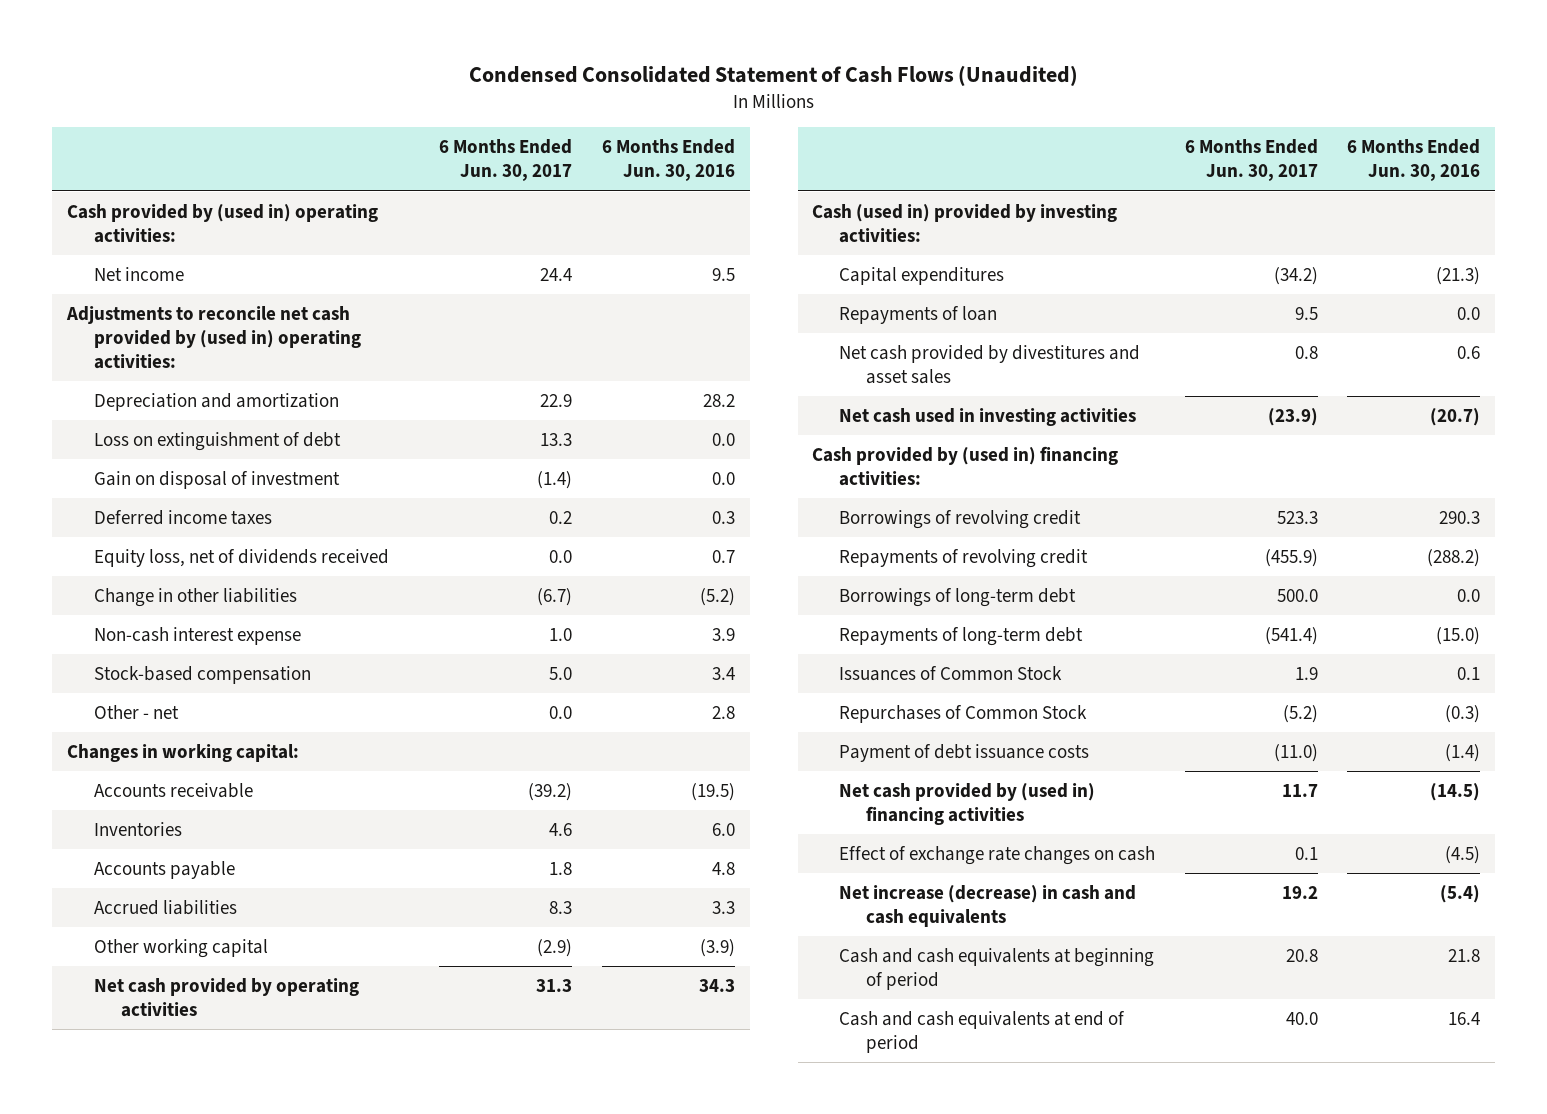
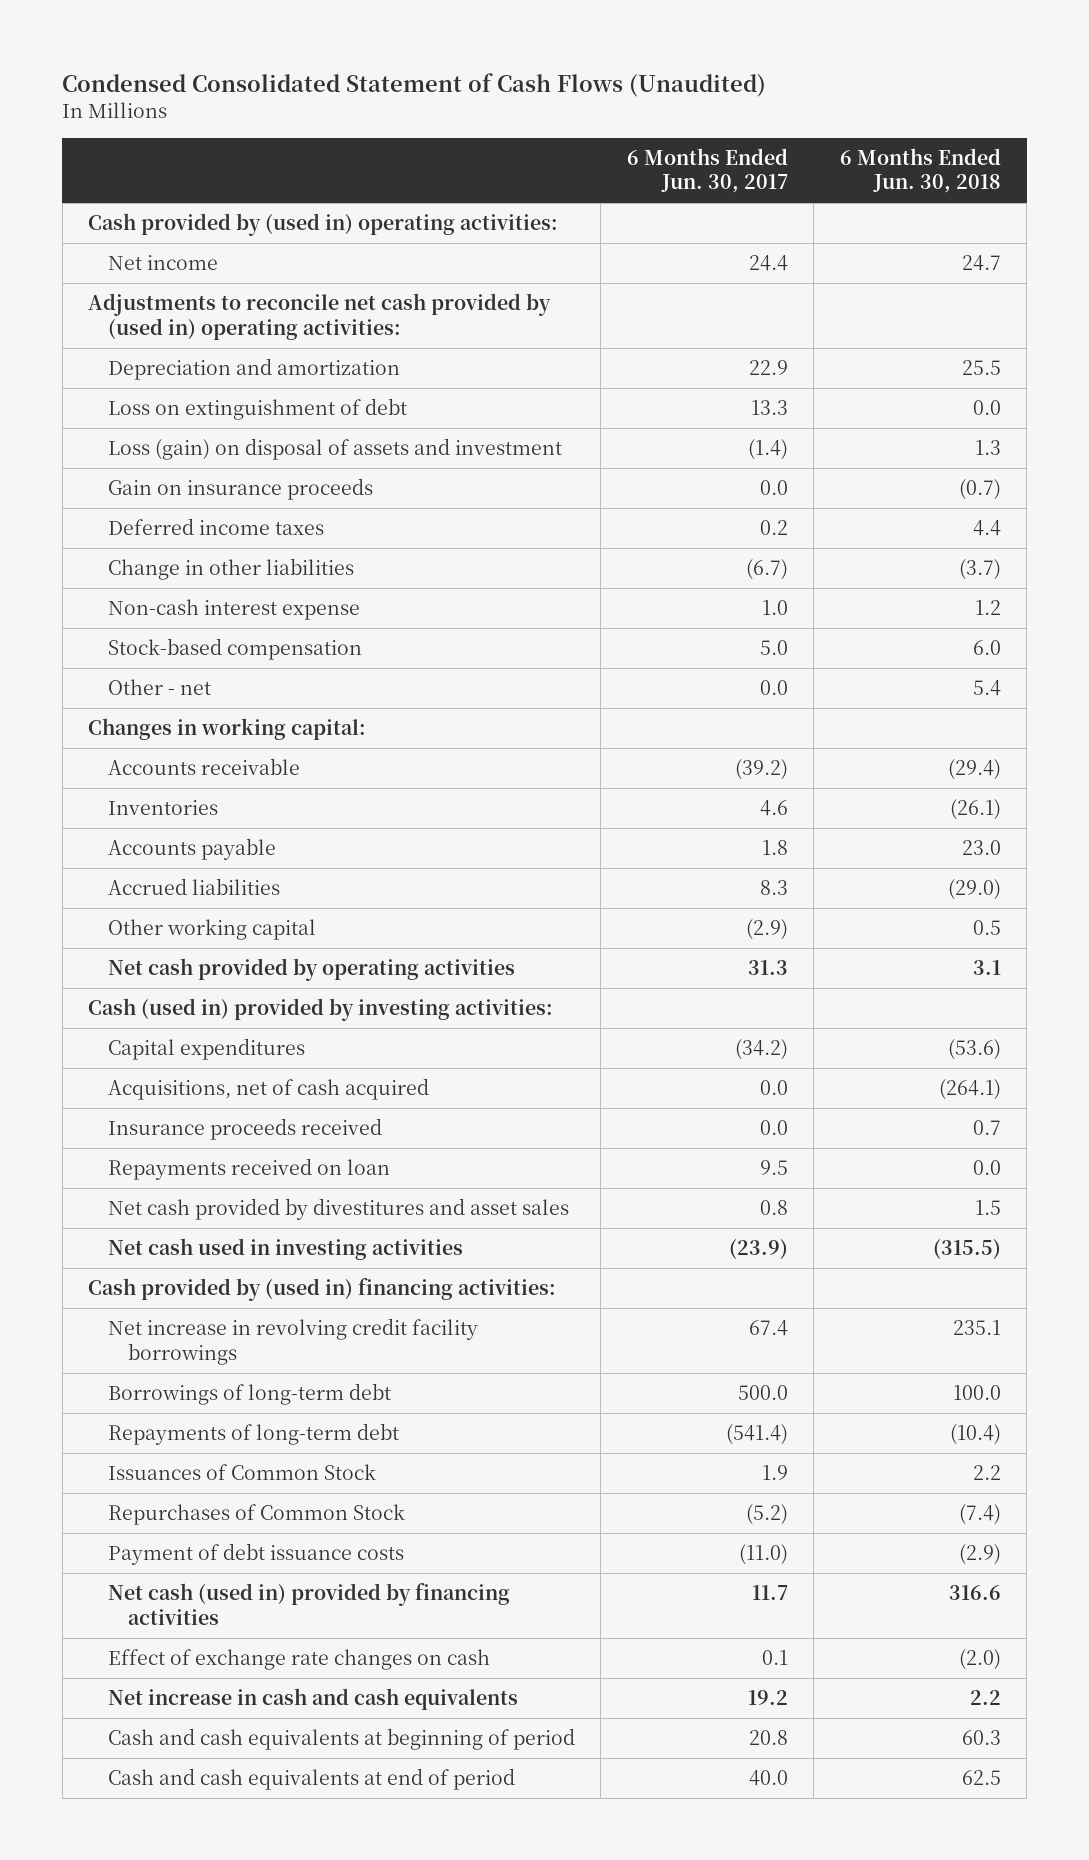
[601,139,735,182] 6 Months Ended Jun. 30, 2016 -> none
none -> [839,147,1001,194] 6 Months Ended Jun. 30, 2018
[93,470,340,489] Gain on disposal of investment -> [108,438,563,461] Loss (gain) on disposal of assets and investment
none -> [108,478,374,501] Gain on insurance proceeds
[93,548,389,567] Equity loss, net of dividends received -> none
none -> [108,1078,430,1101] Acquisitions, net of cash acquired
none -> [108,1118,383,1141] Insurance proceeds received
[839,305,998,324] Repayments of loan -> [108,1158,391,1181] Repayments received on loan
[839,509,1082,529] Borrowings of revolving credit -> none
[839,548,1089,568] Repayments of revolving credit -> none
none -> [108,1318,479,1365] Net increase in revolving credit facility borrowings
[839,782,1096,825] Net cash provided by (used in) financing activities -> [108,1583,511,1625] Net cash (used in) provided by financing activities
[839,884,1137,927] Net increase (decrease) in cash and cash equivalents -> [108,1688,519,1711] Net increase in cash and cash equivalents

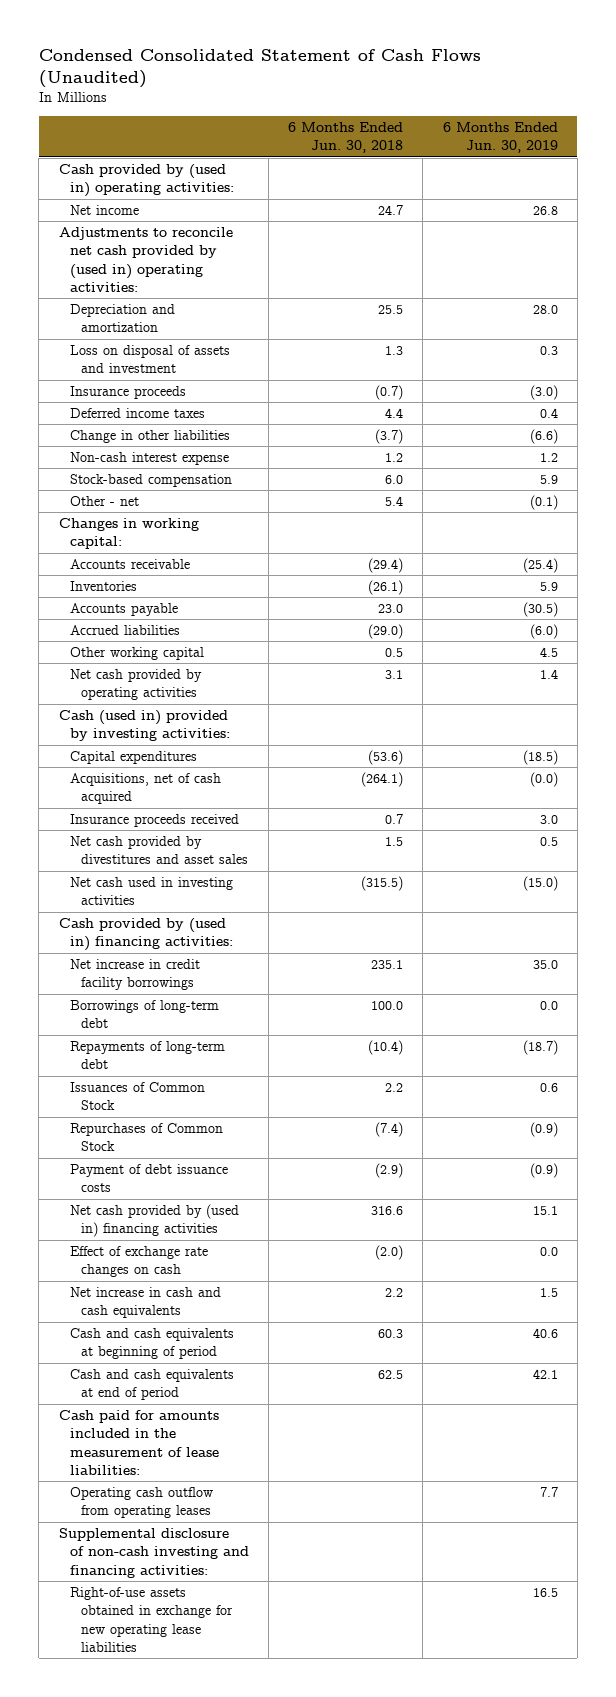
[626,147,788,194] 6 Months Ended Jun. 30, 2017 -> none
none -> [442,122,558,154] 6 Months Ended Jun. 30, 2019
[108,398,408,421] Loss on extinguishment of debt -> none
[108,438,563,461] Loss (gain) on disposal of assets and investment -> [69,345,230,374] Loss on disposal of assets and investment
[108,478,374,501] Gain on insurance proceeds -> [69,386,186,400] Insurance proceeds
[108,1158,391,1181] Repayments received on loan -> none
[108,1318,479,1365] Net increase in revolving credit facility borrowings -> [69,959,200,991] Net increase in credit facility borrowings
[108,1583,511,1625] Net cash (used in) provided by financing activities -> [69,1204,239,1238] Net cash provided by (used in) financing activities
none -> [58,1410,219,1476] Cash paid for amounts included in the measurement of lease liabilities:
none -> [69,1487,213,1519] Operating cash outflow from operating leases
none -> [58,1528,249,1578] Supplemental disclosure of non-cash investing and financing activities:
none -> [69,1587,233,1653] Right-of-use assets obtained in exchange for new operating lease liabilities

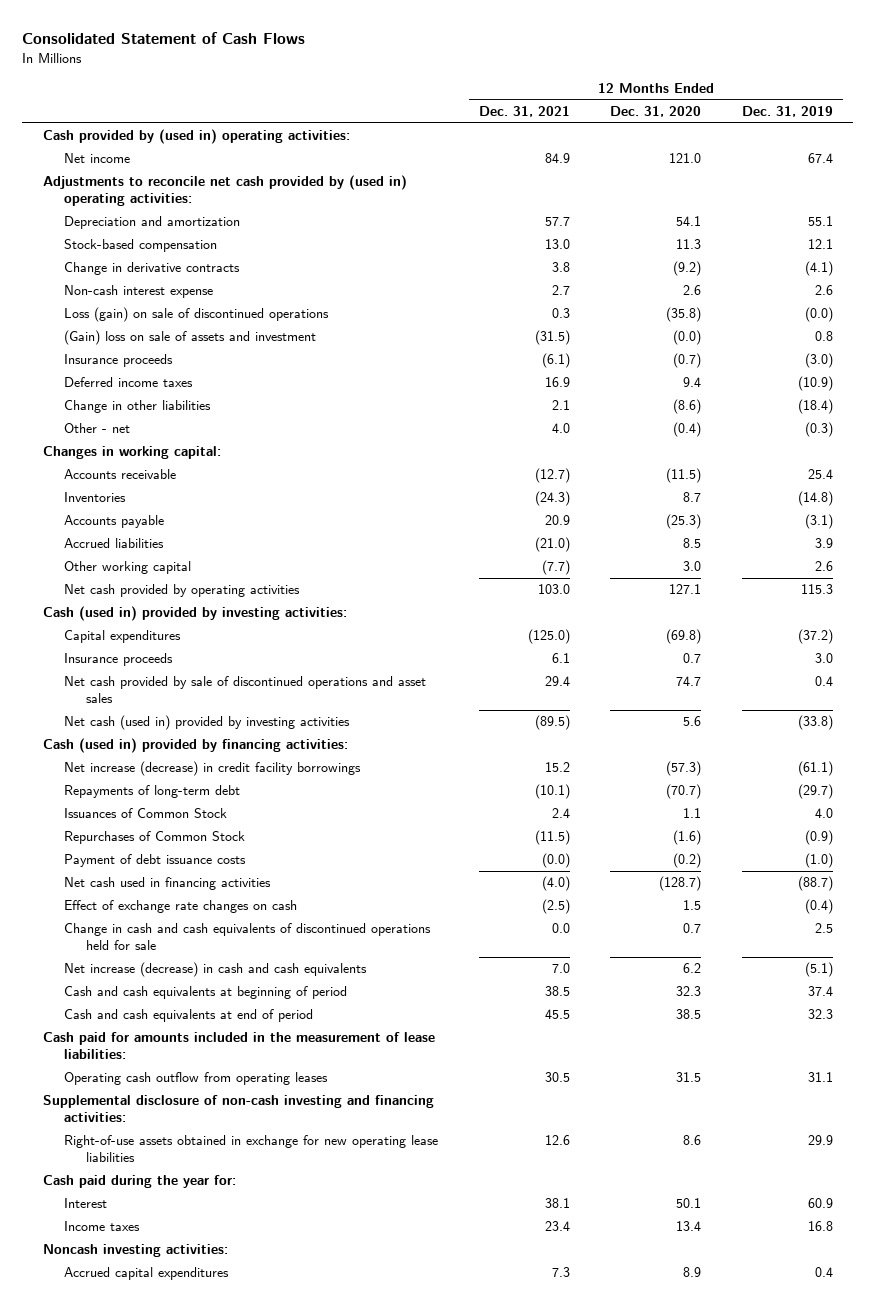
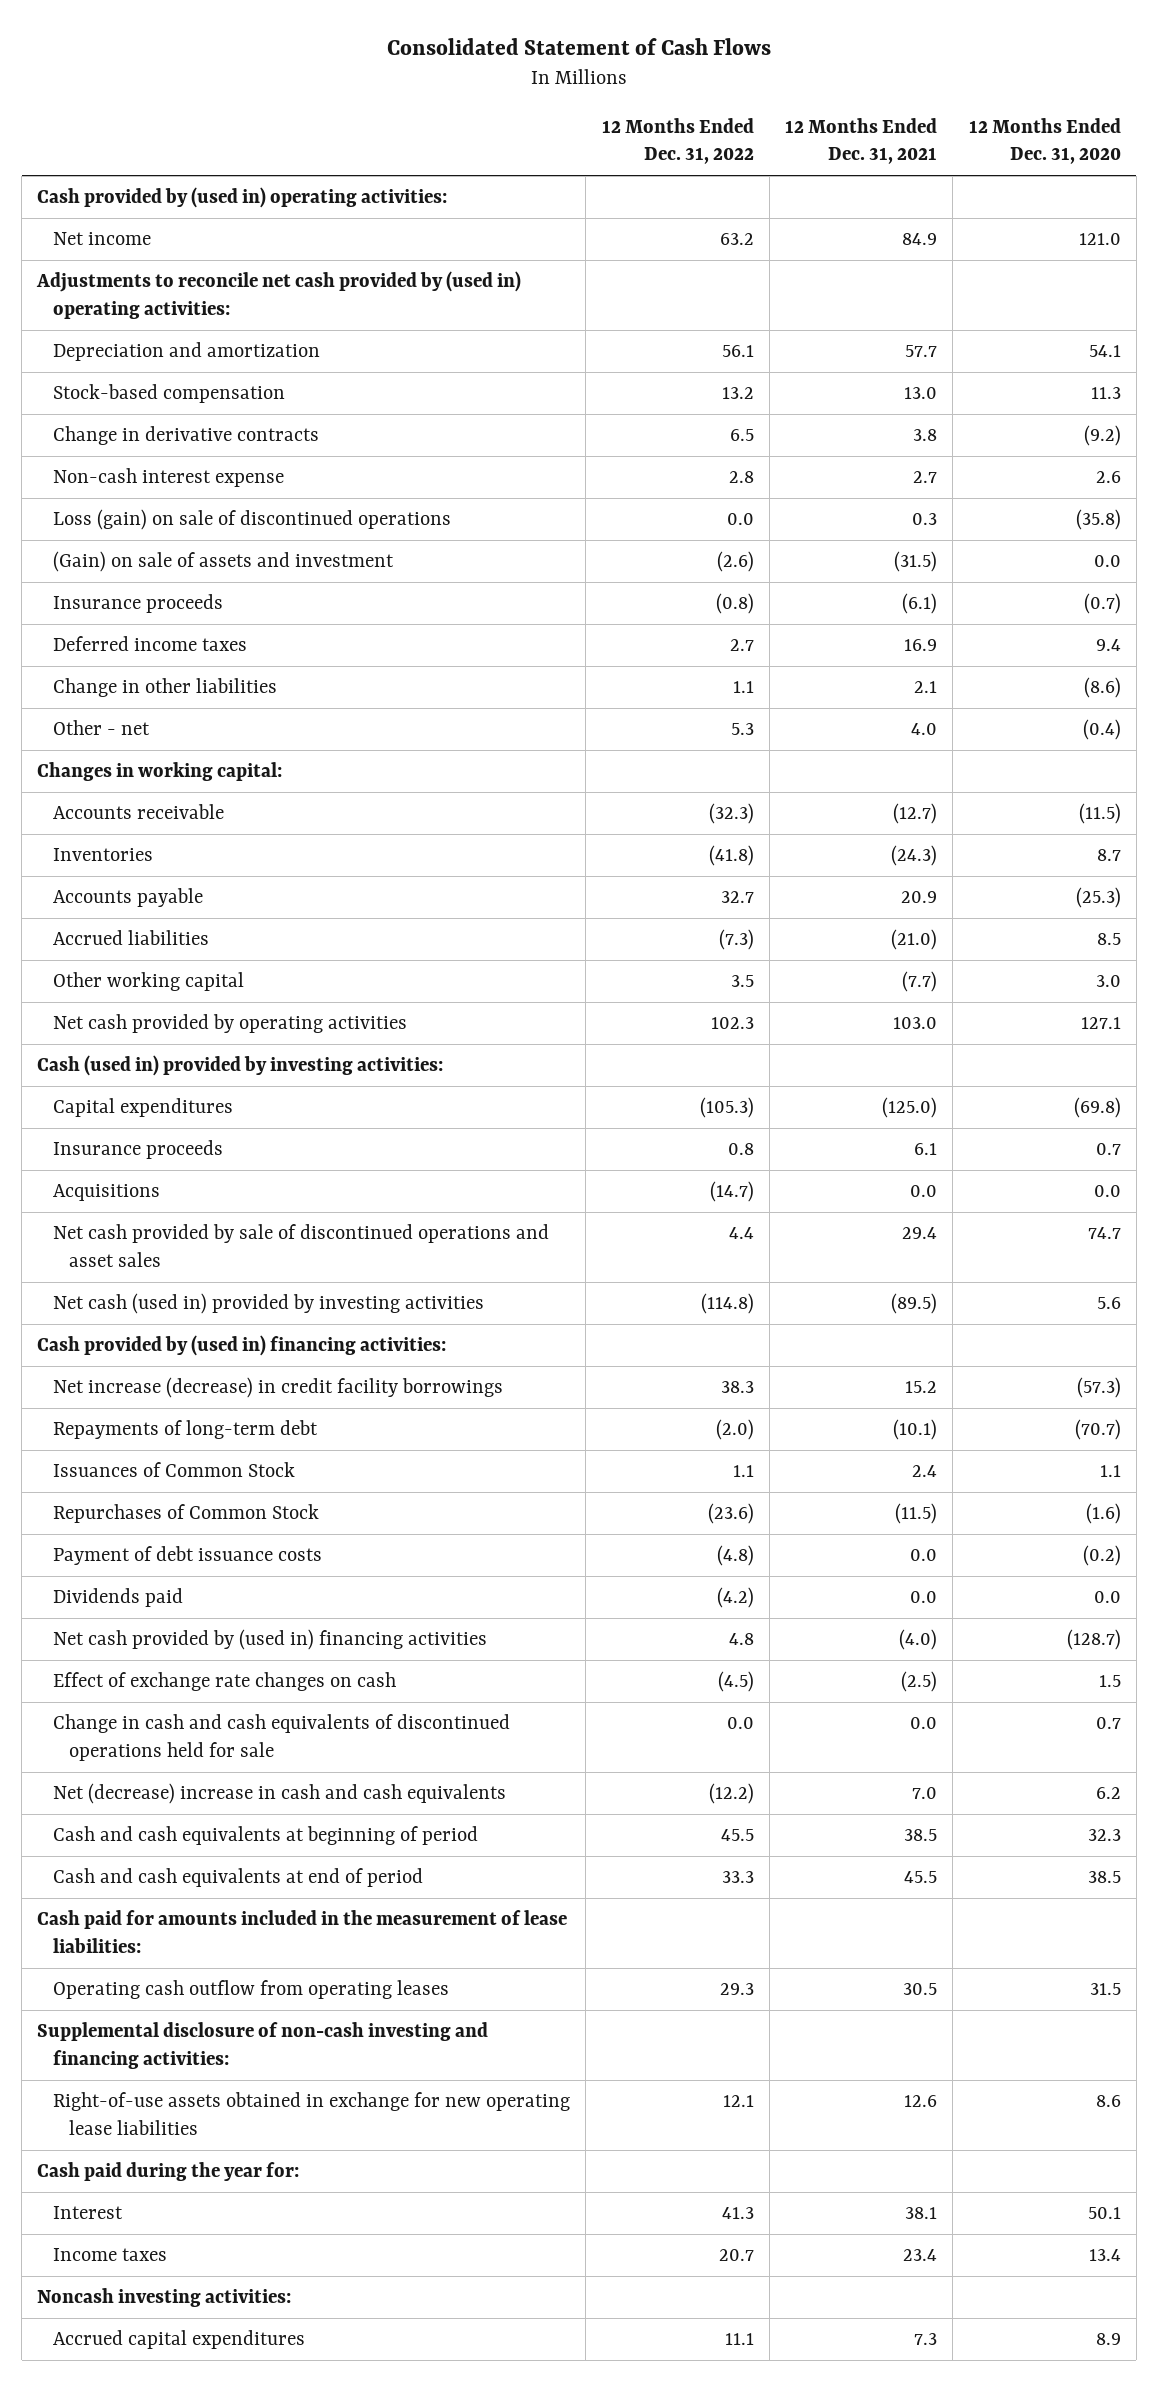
[741,106,833,118] Dec. 31, 2019 -> none
none -> [601,117,754,165] 12 Months Ended Dec. 31, 2022
[64,330,317,346] (Gain) loss on sale of assets and investment -> [53,551,395,573] (Gain) on sale of assets and investment
[673,330,702,346] (0.0) -> [1093,555,1121,568] 0.0
none -> [53,1184,161,1202] Acquisitions
[42,738,348,754] Cash (used in) provided by financing activities: -> [37,1335,447,1357] Cash provided by (used in) financing activities:
[541,853,570,869] (0.0) -> [910,1549,938,1562] 0.0
none -> [53,1588,184,1608] Dividends paid
[64,877,272,891] Net cash used in financing activities -> [53,1629,488,1651] Net cash provided by (used in) financing activities
[64,962,368,978] Net increase (decrease) in cash and cash equivalents -> [53,1783,507,1805] Net (decrease) increase in cash and cash equivalents

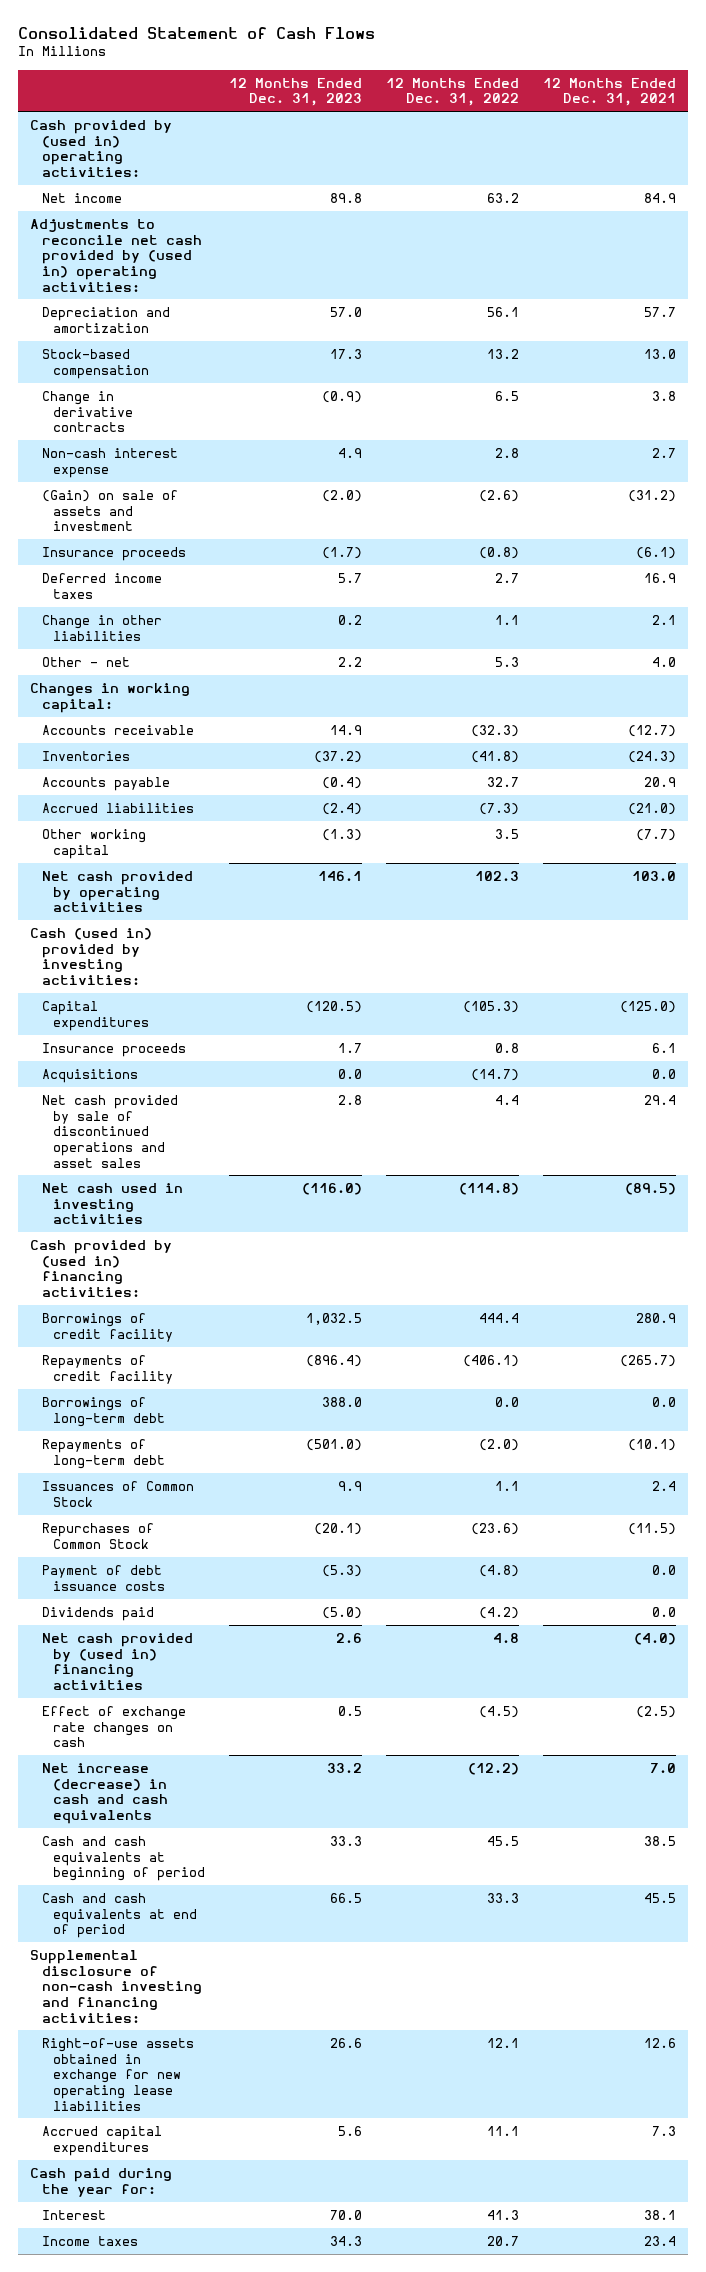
[968,117,1121,165] 12 Months Ended Dec. 31, 2020 -> none
none -> [229,77,363,107] 12 Months Ended Dec. 31, 2023
[53,509,452,531] Loss (gain) on sale of discontinued operations -> none
[894,551,938,573] (31.5) -> [628,490,677,503] (31.2)
[53,1293,485,1315] Net cash (used in) provided by investing activities -> [41,1183,183,1225] Net cash used in investing activities
[53,1377,504,1399] Net increase (decrease) in credit facility borrowings -> none
none -> [41,1313,174,1342] Borrowings of credit facility
none -> [41,1355,174,1384] Repayments of credit facility
none -> [41,1397,166,1427] Borrowings of long-term debt
[53,1714,511,1762] Change in cash and cash equivalents of discontinued operations held for sale -> none
[53,1783,507,1805] Net (decrease) increase in cash and cash equivalents -> [41,1763,169,1824] Net increase (decrease) in cash and cash equivalents
[37,1910,568,1954] Cash paid for amounts included in the measurement of lease liabilities: -> none
[53,1980,450,2000] Operating cash outflow from operating leases -> none
[53,2330,306,2350] Accrued capital expenditures -> [41,2126,162,2156] Accrued capital expenditures
[37,2288,292,2308] Noncash investing activities: -> none

